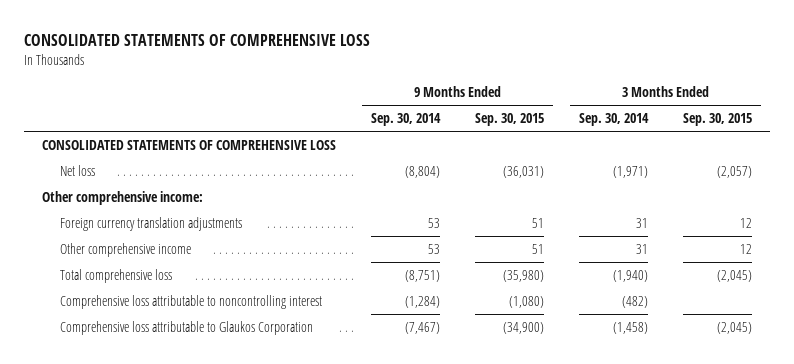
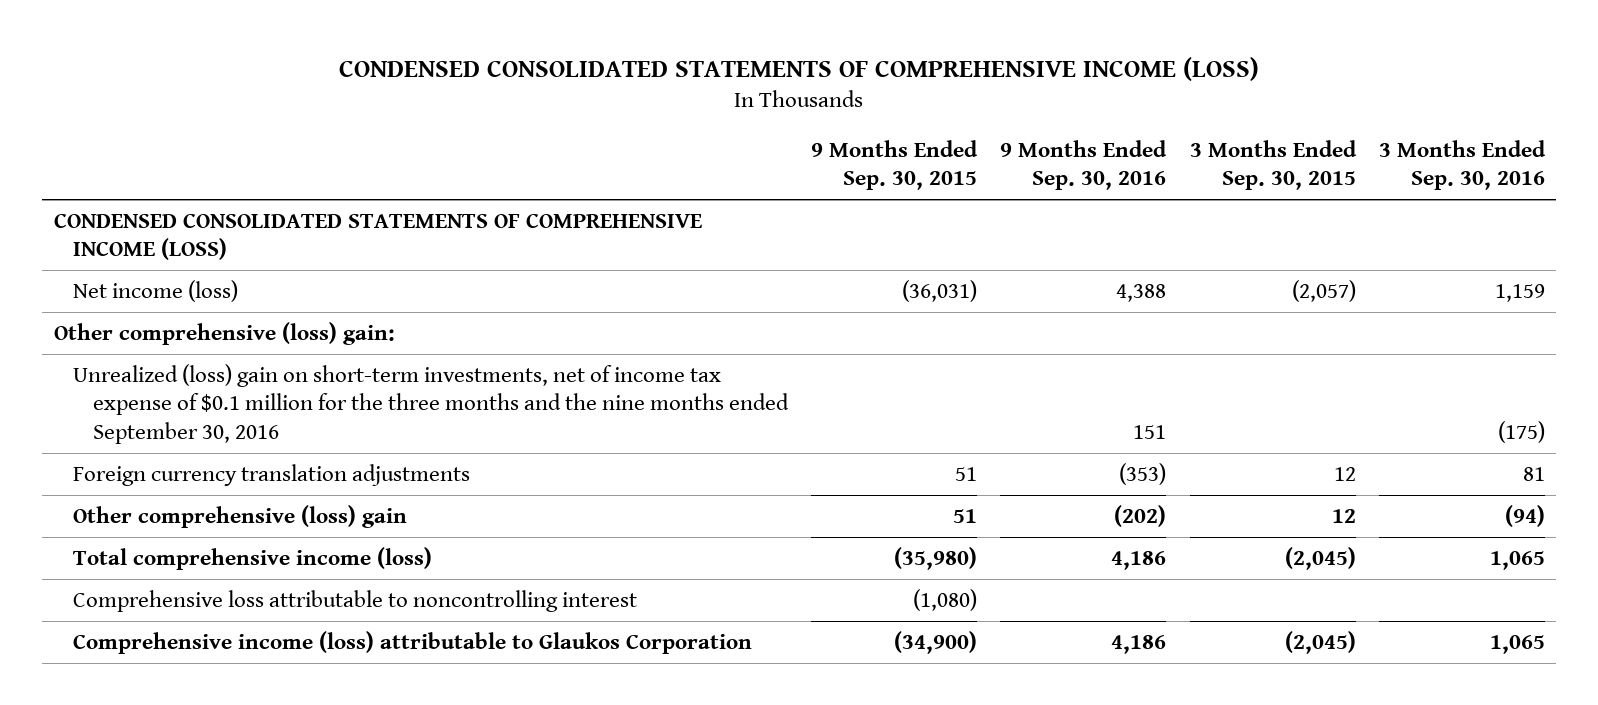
[24,34,371,47] CONSOLIDATED STATEMENTS OF COMPREHENSIVE LOSS -> [339,56,1260,81] CONDENSED CONSOLIDATED STATEMENTS OF COMPREHENSIVE INCOME (LOSS)
[371,113,442,127] Sep. 30, 2014 -> none
[579,113,650,127] Sep. 30, 2014 -> none
none -> [1000,139,1168,191] 9 Months Ended Sep. 30, 2016
none -> [1378,139,1546,191] 3 Months Ended Sep. 30, 2016
[42,139,337,150] CONSOLIDATED STATEMENTS OF COMPREHENSIVE LOSS -> [53,212,702,261] CONDENSED CONSOLIDATED STATEMENTS OF COMPREHENSIVE INCOME (LOSS)
[59,164,95,176] Net loss -> [73,279,239,302] Net income (loss)
[42,190,204,205] Other comprehensive income: -> [53,321,395,345] Other comprehensive (loss) gain:
none -> [73,363,790,445] Unrealized (loss) gain on short-term investments, net of income tax expense of $0.1 million for the three months and the nine months ended September 30, 2016
[59,242,191,257] Other comprehensive income -> [73,504,408,528] Other comprehensive (loss) gain
[59,268,172,283] Total comprehensive loss -> [73,546,433,570] Total comprehensive income (loss)
[59,320,313,335] Comprehensive loss attributable to Glaukos Corporation -> [73,630,753,654] Comprehensive income (loss) attributable to Glaukos Corporation

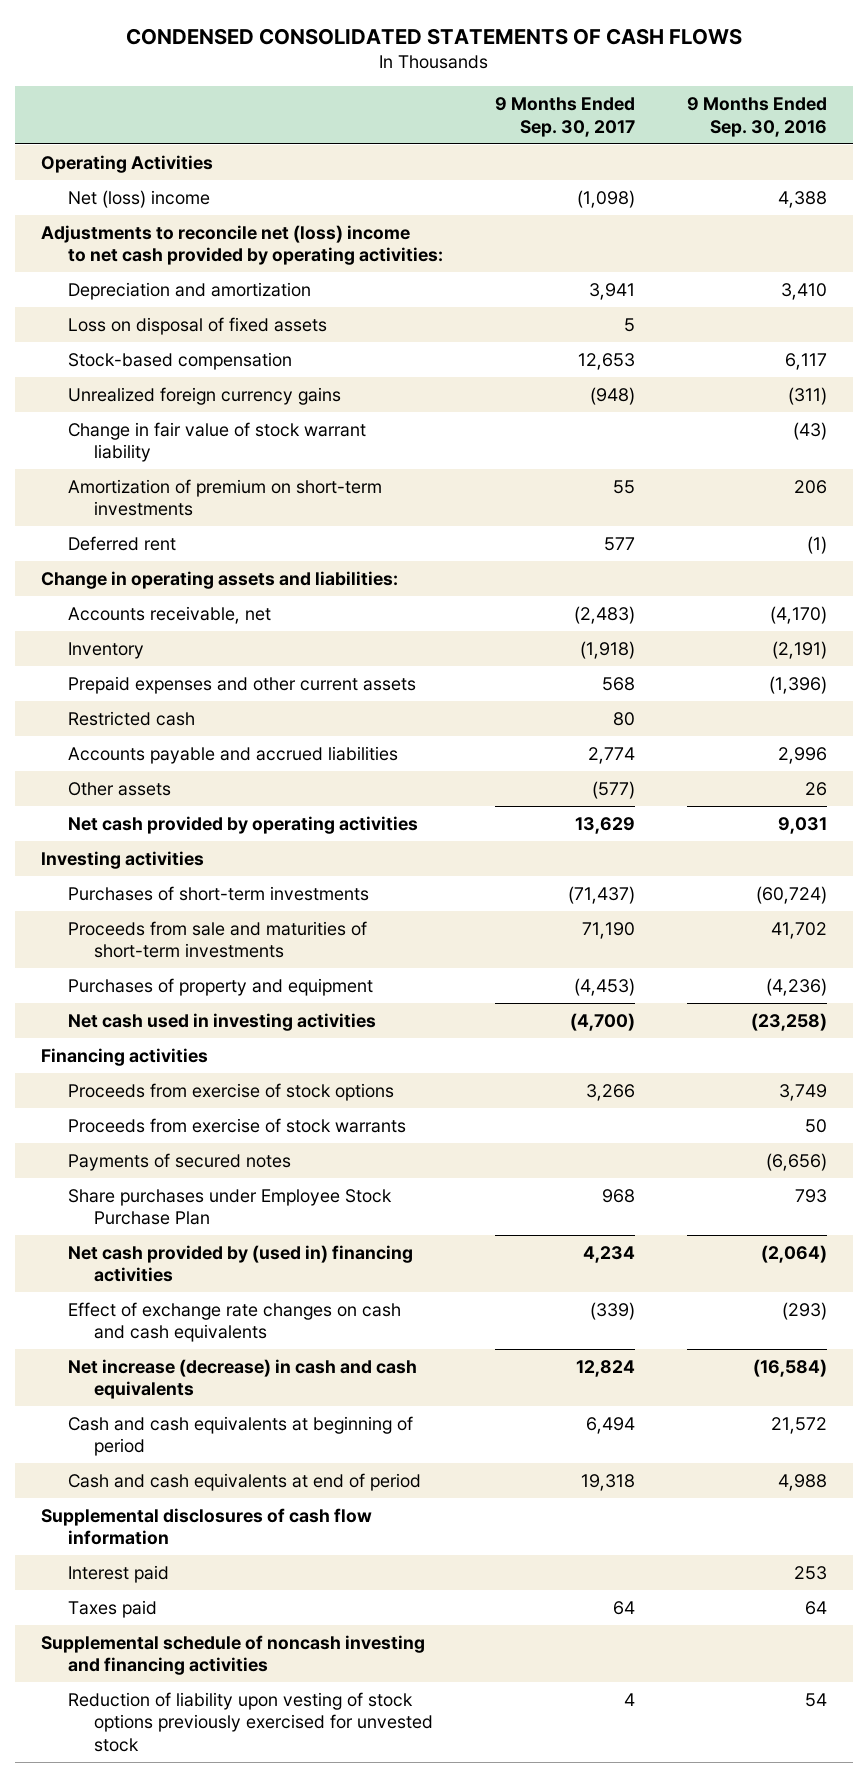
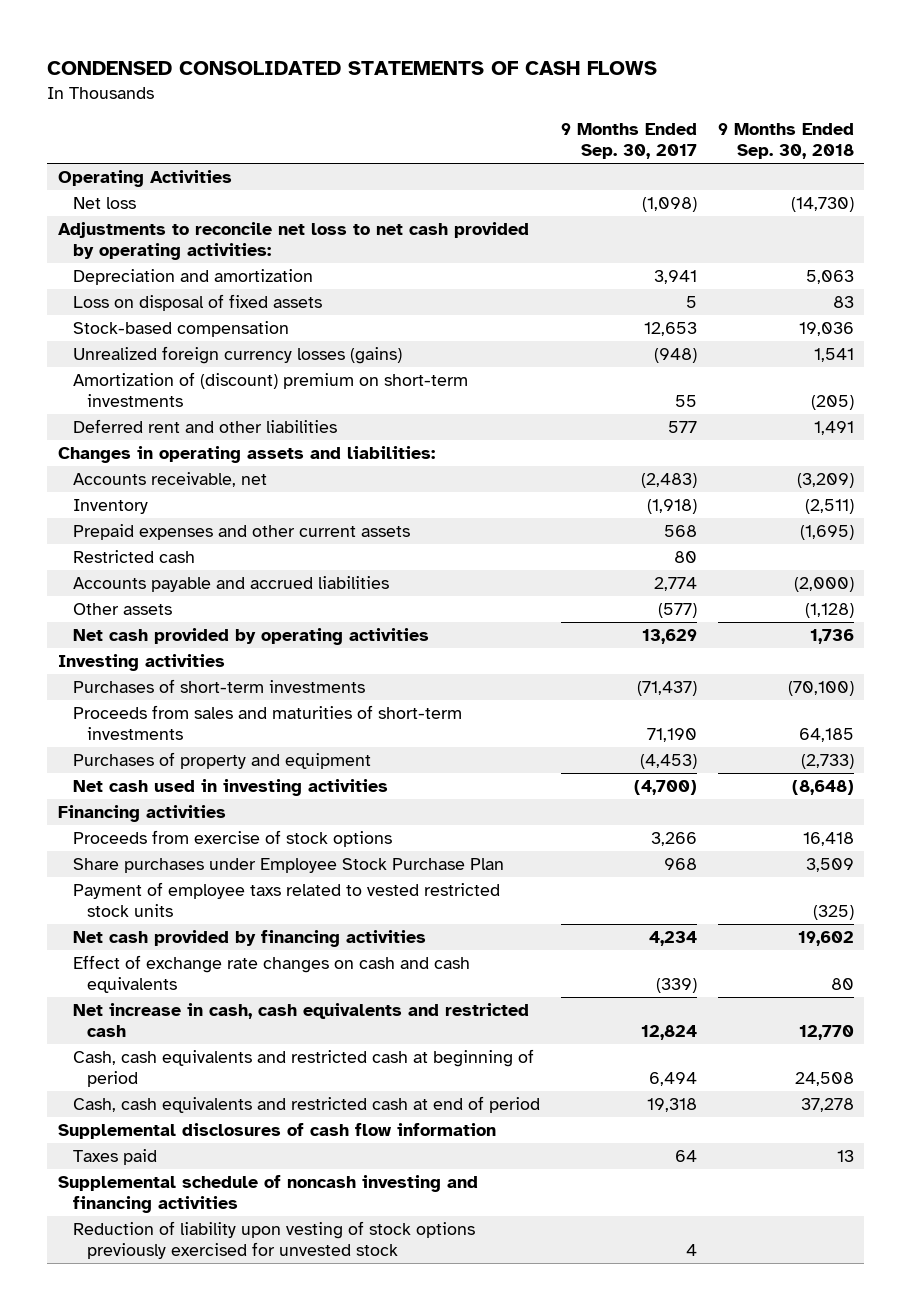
[686,97,827,137] 9 Months Ended Sep. 30, 2016 -> none
none -> [717,123,854,160] 9 Months Ended Sep. 30, 2018
[67,189,210,208] Net (loss) income -> [72,196,136,209] Net loss
[41,224,443,266] Adjustments to reconcile net (loss) income to net cash provided by operating activities: -> [57,221,529,260] Adjustments to reconcile net loss to net cash provided by operating activities:
[67,421,366,463] Change in fair value of stock warrant liability -> none
[67,386,341,405] Unrealized foreign currency gains -> [72,345,402,364] Unrealized foreign currency losses (gains)
[67,478,382,517] Amortization of premium on short-term investments -> [72,371,468,407] Amortization of (discount) premium on short-term investments
[67,535,176,551] Deferred rent -> [72,418,337,433] Deferred rent and other liabilities
[41,570,399,589] Change in operating assets and liabilities: -> [57,445,435,463] Changes in operating assets and liabilities:
[67,920,367,959] Proceeds from sale and maturities of short-term investments -> [72,704,462,740] Proceeds from sales and maturities of short-term investments
[67,1117,406,1133] Proceeds from exercise of stock warrants -> none
[67,1152,291,1171] Payments of secured notes -> none
none -> [72,881,500,917] Payment of employee taxs related to vested restricted stock units
[67,1244,413,1283] Net cash provided by (used in) financing activities -> [72,929,426,947] Net cash provided by financing activities
[67,1358,417,1400] Net increase (decrease) in cash and cash equivalents -> [72,1002,529,1037] Net increase in cash, cash equivalents and restricted cash
[67,1415,413,1457] Cash and cash equivalents at beginning of period -> [72,1048,534,1087] Cash, cash equivalents and restricted cash at beginning of period
[67,1472,421,1491] Cash and cash equivalents at end of period -> [72,1095,540,1113] Cash, cash equivalents and restricted cash at end of period
[67,1564,169,1583] Interest paid -> none

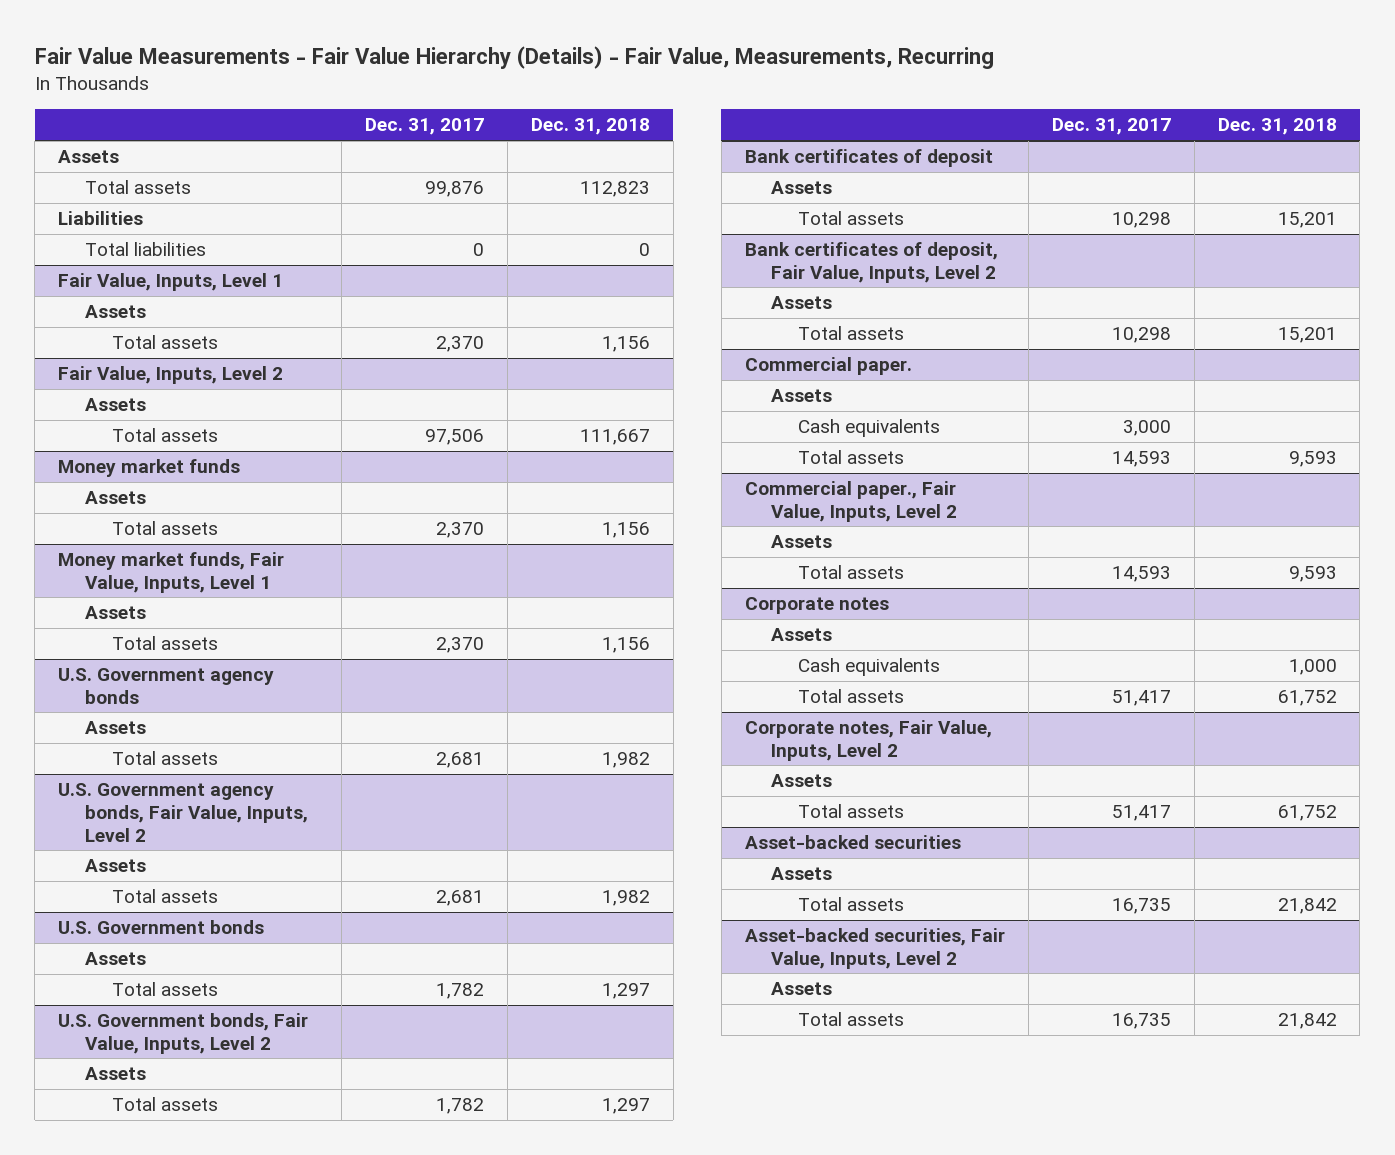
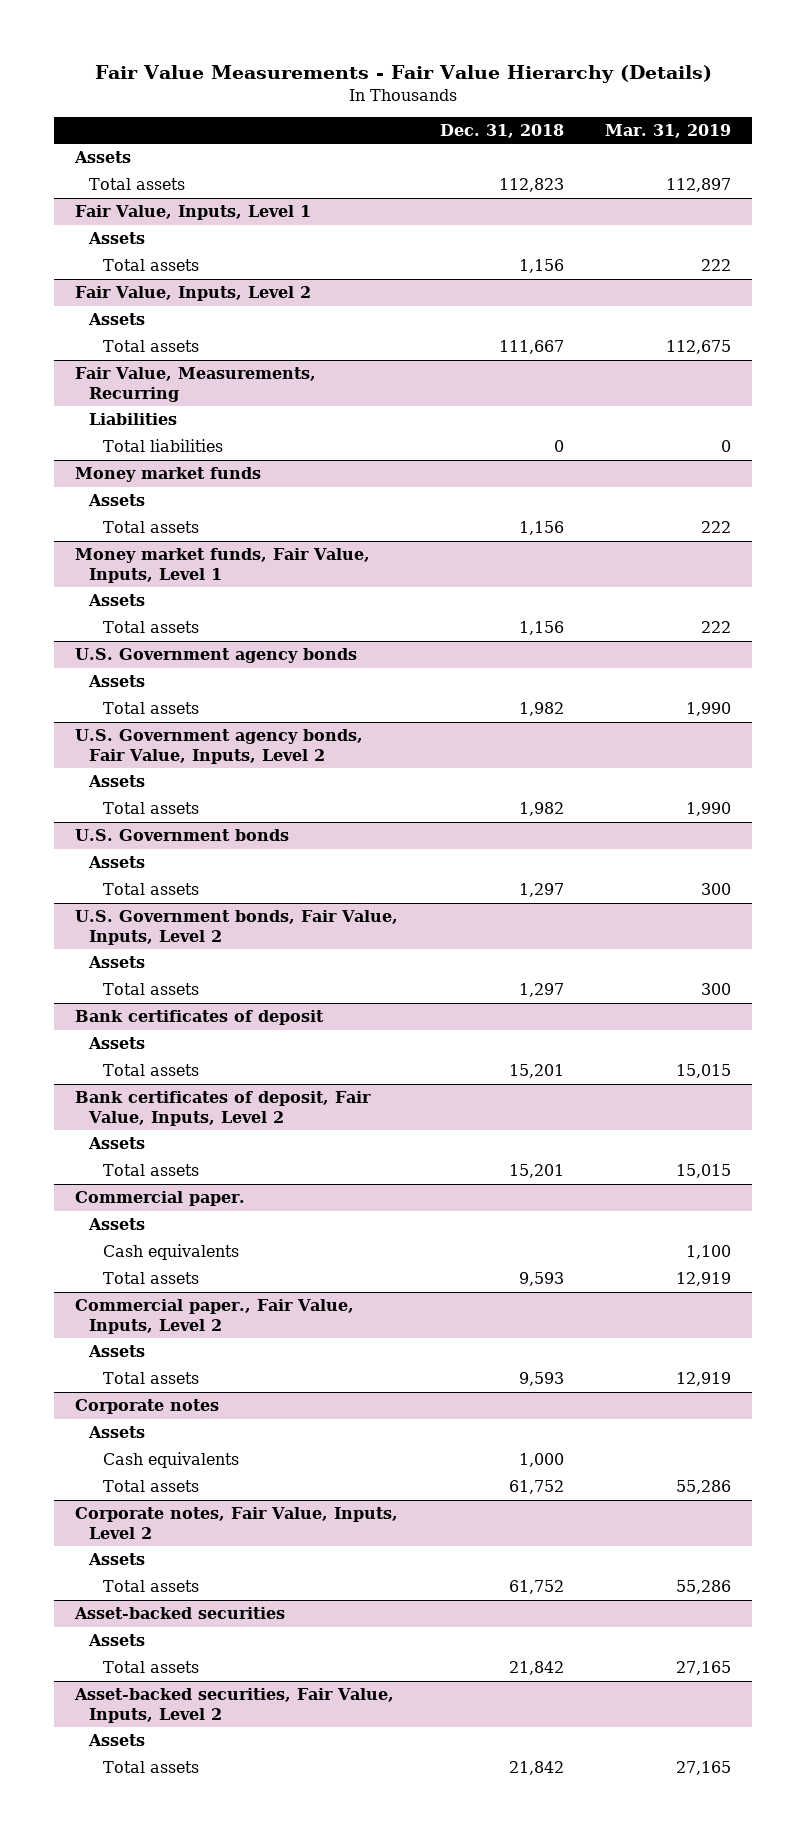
[34,46,994,70] Fair Value Measurements - Fair Value Hierarchy (Details) - Fair Value, Measurements, Recurring -> [95,65,713,84] Fair Value Measurements - Fair Value Hierarchy (Details)
[365,118,485,136] Dec. 31, 2017 -> none
none -> [605,123,732,138] Mar. 31, 2019
[58,211,144,226] Liabilities -> none
[84,242,206,257] Total liabilities -> none
none -> [75,367,317,402] Fair Value, Measurements, Recurring
none -> [89,413,178,426] Liabilities
none -> [102,439,223,453] Total liabilities

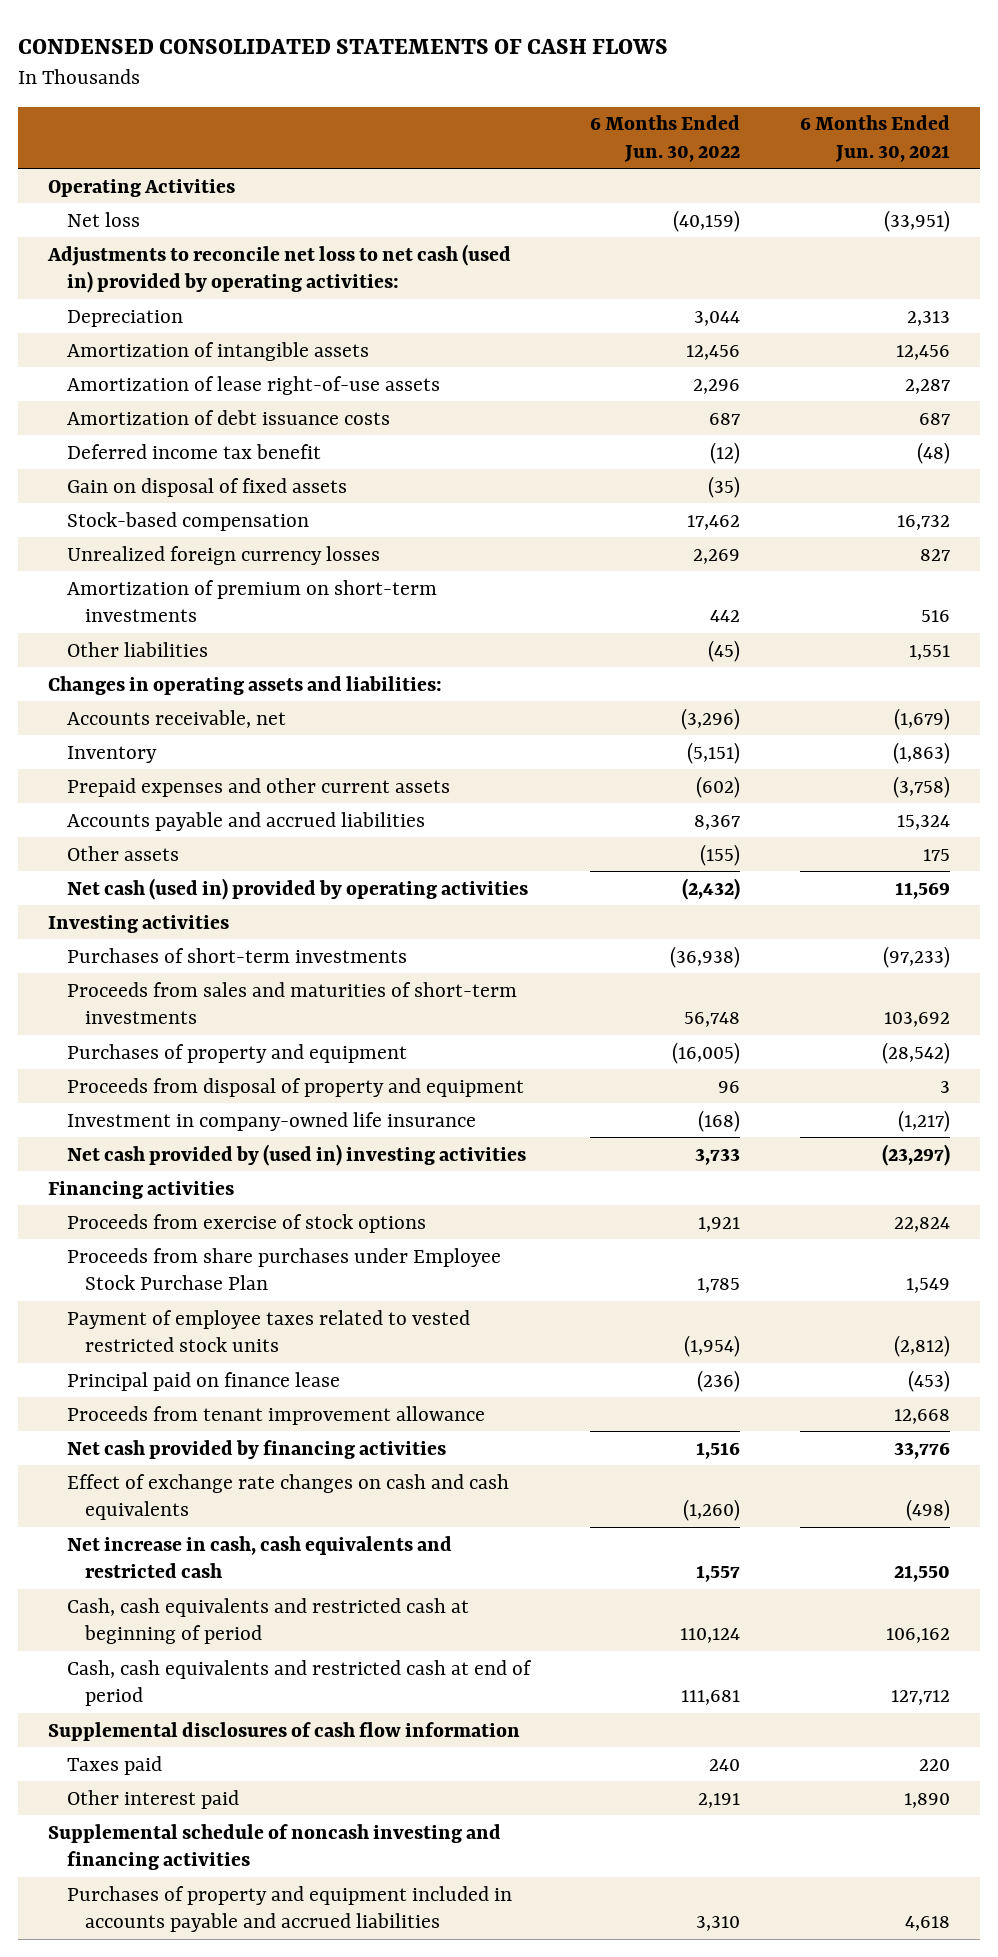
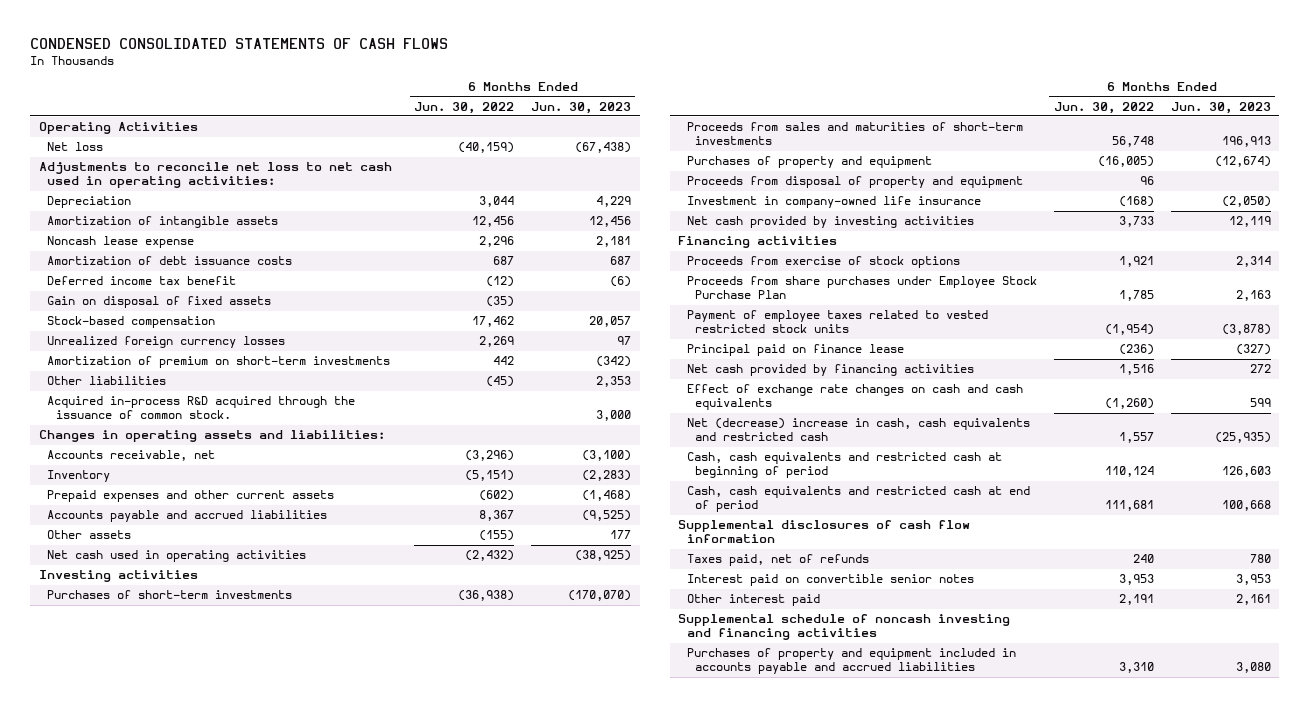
[799,115,950,162] 6 Months Ended Jun. 30, 2021 -> none
none -> [531,101,632,114] Jun. 30, 2023
[47,243,512,294] Adjustments to reconcile net loss to net cash (used in) provided by operating activities: -> [38,162,392,189] Adjustments to reconcile net loss to net cash used in operating activities:
[66,375,440,395] Amortization of lease right-of-use assets -> [47,236,195,249] Noncash lease expense
none -> [47,396,356,420] Acquired in-process R&D acquired through the issuance of common stock.
[66,877,528,900] Net cash (used in) provided by operating activities -> [47,550,307,563] Net cash used in operating activities
[66,1143,526,1166] Net cash provided by (used in) investing activities -> [686,216,974,229] Net cash provided by investing activities
[66,1405,485,1425] Proceeds from tenant improvement allowance -> none
[66,1535,452,1579] Net increase in cash, cash equivalents and restricted cash -> [686,418,1030,442] Net (decrease) increase in cash, cash equivalents and restricted cash
[66,1755,162,1775] Taxes paid -> [686,554,869,567] Taxes paid, net of refunds
none -> [686,574,974,587] Interest paid on convertible senior notes

